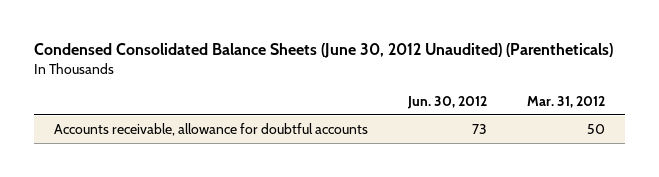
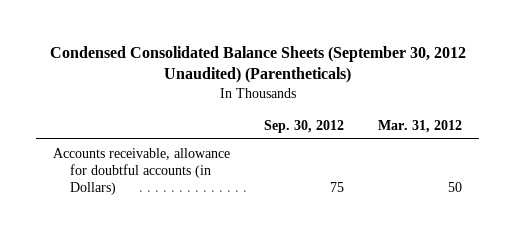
[33,43,613,59] Condensed Consolidated Balance Sheets (June 30, 2012 Unaudited) (Parentheticals) -> [49,45,466,84] Condensed Consolidated Balance Sheets (September 30, 2012 Unaudited) (Parentheticals)
[406,96,487,110] Jun. 30, 2012 -> none
none -> [264,120,345,134] Sep. 30, 2012
[53,123,368,137] Accounts receivable, allowance for doubtful accounts -> [53,147,231,195] Accounts receivable, allowance for doubtful accounts (in Dollars)

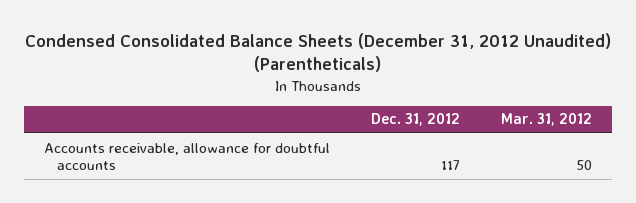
[49,45,466,84] Condensed Consolidated Balance Sheets (September 30, 2012 Unaudited) (Parentheticals) -> [24,33,611,73] Condensed Consolidated Balance Sheets (December 31, 2012 Unaudited) (Parentheticals)
[264,120,345,134] Sep. 30, 2012 -> none
none -> [370,113,460,127] Dec. 31, 2012
[53,147,231,195] Accounts receivable, allowance for doubtful accounts (in Dollars) -> [44,142,331,171] Accounts receivable, allowance for doubtful accounts

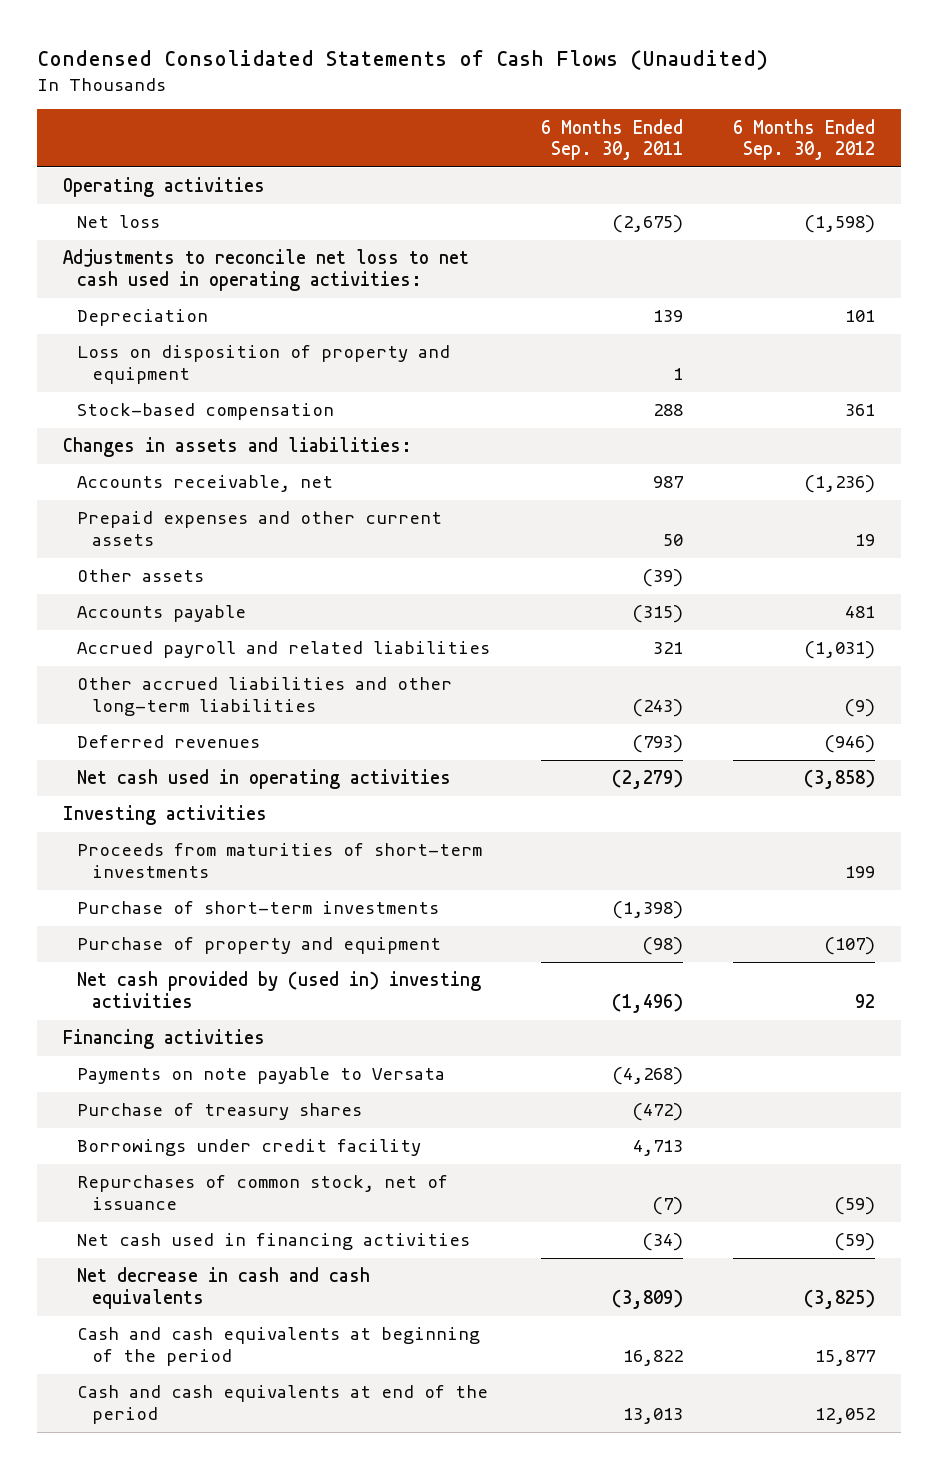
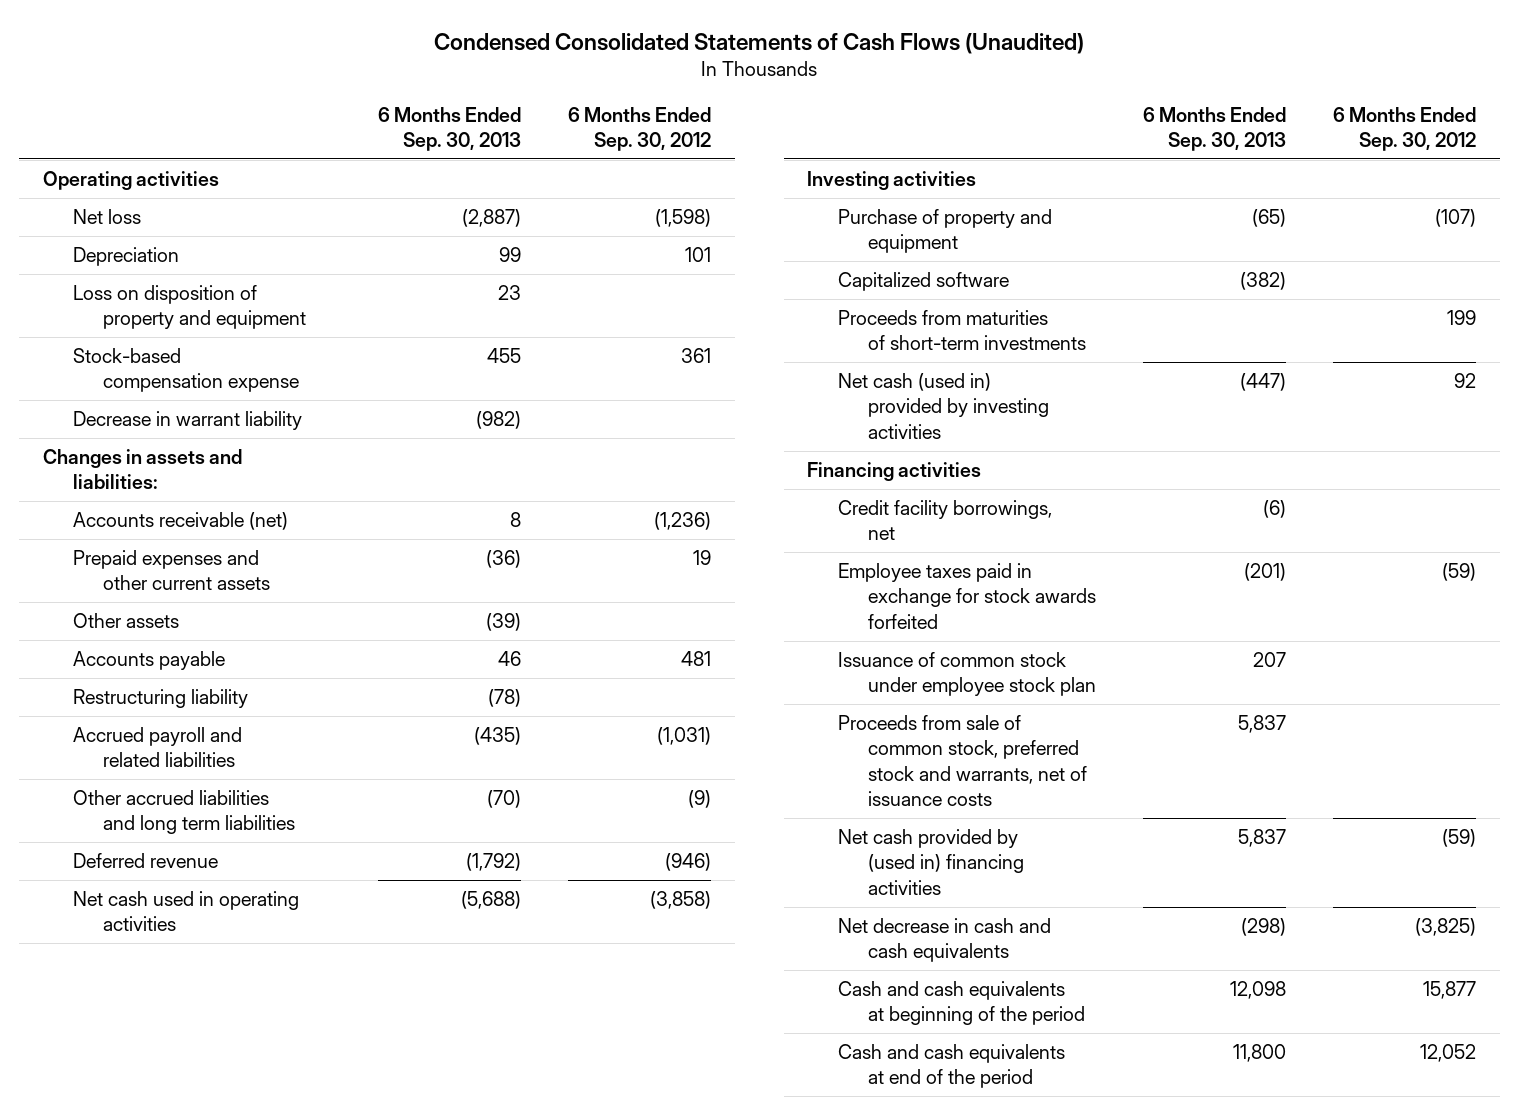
[540,118,683,161] 6 Months Ended Sep. 30, 2011 -> none
none -> [378,106,522,152] 6 Months Ended Sep. 30, 2013
[62,249,469,291] Adjustments to reconcile net loss to net cash used in operating activities: -> none
[77,403,335,421] Stock-based compensation -> [72,348,300,393] Stock-based compensation expense
none -> [72,411,302,431] Decrease in warrant liability
[77,475,334,493] Accounts receivable, net -> [72,512,288,531] Accounts receivable (net)
none -> [72,689,248,709] Restructuring liability
[77,677,453,716] Other accrued liabilities and other long-term liabilities -> [72,790,296,835] Other accrued liabilities and long term liabilities
[77,735,261,749] Deferred revenues -> [72,853,218,869] Deferred revenue
[77,901,440,915] Purchase of short-term investments -> none
none -> [837,272,1009,292] Capitalized software
[77,843,483,878] Proceeds from maturities of short-term investments -> [837,310,1086,351] Proceeds from maturities of short-term investments
[77,971,482,1008] Net cash provided by (used in) investing activities -> [837,373,1049,439] Net cash (used in) provided by investing activities
[77,1067,446,1085] Payments on note payable to Versata -> none
[77,1103,363,1121] Purchase of treasury shares -> none
[77,1175,449,1210] Repurchases of common stock, net of issuance -> none
[77,1139,422,1157] Borrowings under credit facility -> [837,500,1052,541] Credit facility borrowings, net
none -> [837,563,1096,629] Employee taxes paid in exchange for stock awards forfeited
none -> [837,652,1096,697] Issuance of common stock under employee stock plan
none -> [837,715,1087,807] Proceeds from sale of common stock, preferred stock and warrants, net of issuance costs
[77,1233,471,1251] Net cash used in financing activities -> [837,829,1024,895] Net cash provided by (used in) financing activities

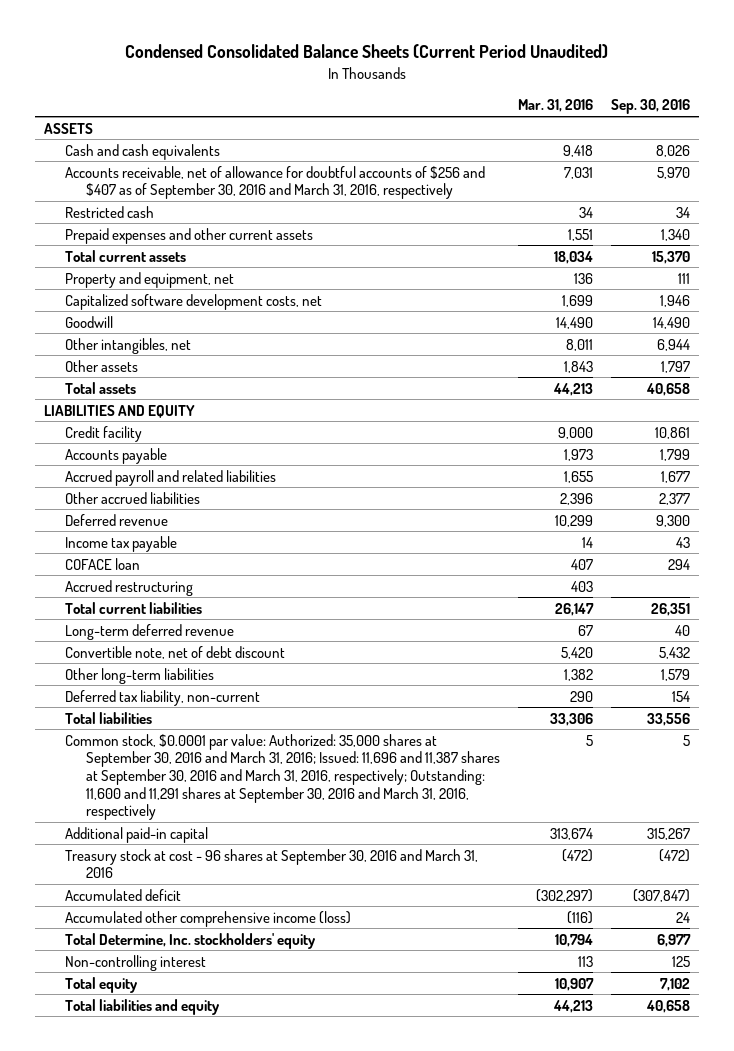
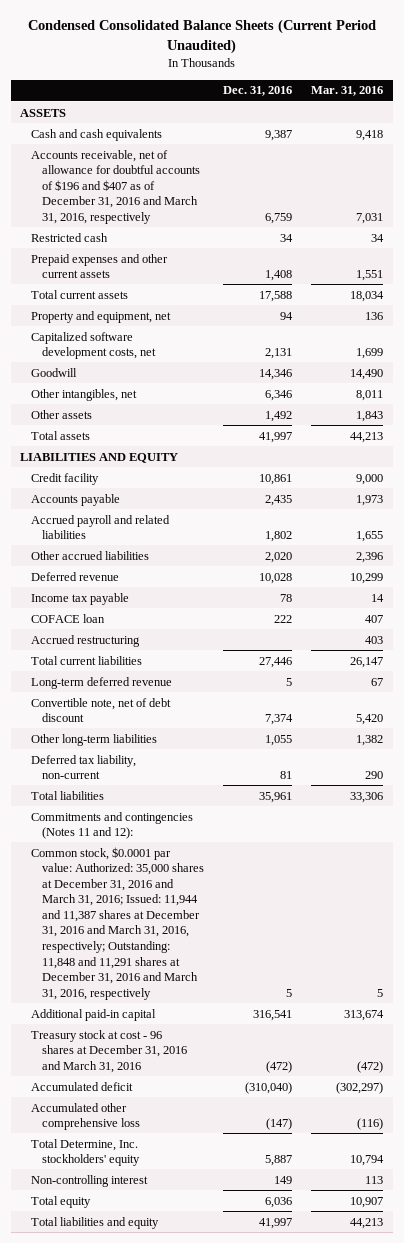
[610,99,690,115] Sep. 30, 2016 -> none
none -> [223,86,293,97] Dec. 31, 2016
[64,165,485,200] Accounts receivable, net of allowance for doubtful accounts of $256 and $407 as of September 30, 2016 and March 31, 2016, respectively -> [31,149,200,224] Accounts receivable, net of allowance for doubtful accounts of $196 and $407 as of December 31, 2016 and March 31, 2016, respectively
none -> [31,811,194,840] Commitments and contingencies (Notes 11 and 12):
[64,733,500,821] Common stock, $0.0001 par value: Authorized: 35,000 shares at September 30, 2016 and March 31, 2016; Issued: 11,696 and 11,387 shares at September 30, 2016 and March 31, 2016, respectively; Outstanding: 11,600 and 11,291 shares at September 30, 2016 and March 31, 2016, respectively -> [31,846,204,1000] Common stock, $0.0001 par value: Authorized: 35,000 shares at December 31, 2016 and March 31, 2016; Issued: 11,944 and 11,387 shares at December 31, 2016 and March 31, 2016, respectively; Outstanding: 11,848 and 11,291 shares at December 31, 2016 and March 31, 2016, respectively
[64,848,478,879] Treasury stock at cost - 96 shares at September 30, 2016 and March 31, 2016 -> [31,1029,187,1073] Treasury stock at cost - 96 shares at December 31, 2016 and March 31, 2016
[64,910,351,927] Accumulated other comprehensive income (loss) -> [31,1102,140,1131] Accumulated other comprehensive loss

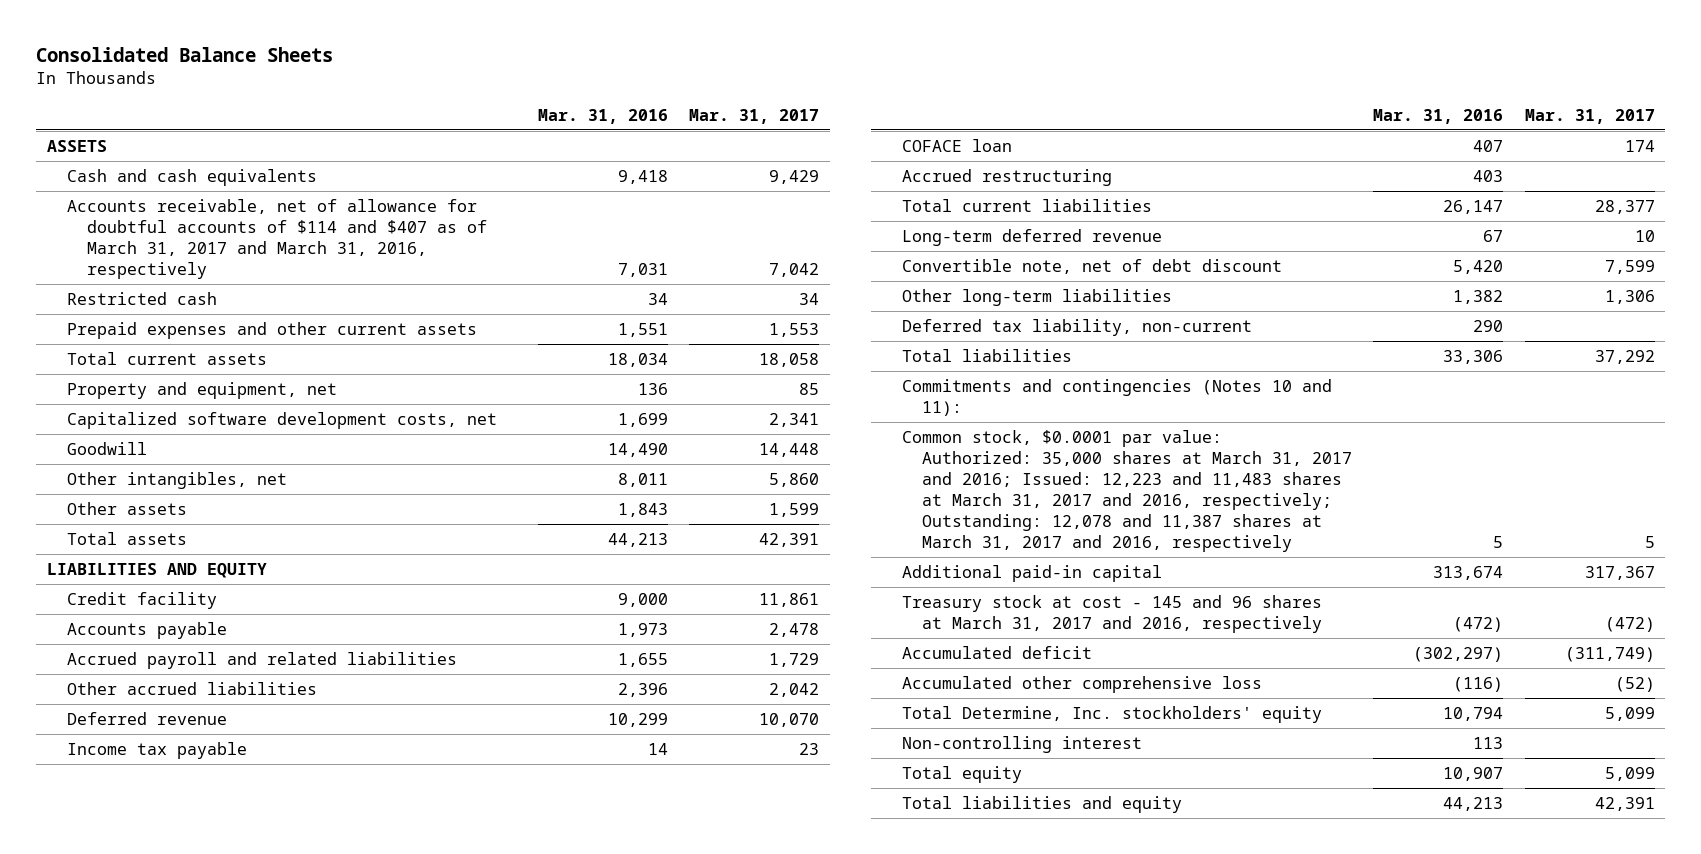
[27,19,376,55] Condensed Consolidated Balance Sheets (Current Period Unaudited) -> [36,46,334,62] Consolidated Balance Sheets
[223,86,293,97] Dec. 31, 2016 -> none
none -> [689,109,820,125] Mar. 31, 2017
[31,149,200,224] Accounts receivable, net of allowance for doubtful accounts of $196 and $407 as of December 31, 2016 and March 31, 2016, respectively -> [66,198,488,279] Accounts receivable, net of allowance for doubtful accounts of $114 and $407 as of March 31, 2017 and March 31, 2016, respectively
[31,811,194,840] Commitments and contingencies (Notes 11 and 12): -> [902,378,1333,416] Commitments and contingencies (Notes 10 and 11):
[31,846,204,1000] Common stock, $0.0001 par value: Authorized: 35,000 shares at December 31, 2016 and March 31, 2016; Issued: 11,944 and 11,387 shares at December 31, 2016 and March 31, 2016, respectively; Outstanding: 11,848 and 11,291 shares at December 31, 2016 and March 31, 2016, respectively -> [902,429,1353,552] Common stock, $0.0001 par value: Authorized: 35,000 shares at March 31, 2017 and 2016; Issued: 12,223 and 11,483 shares at March 31, 2017 and 2016, respectively; Outstanding: 12,078 and 11,387 shares at March 31, 2017 and 2016, respectively
[31,1029,187,1073] Treasury stock at cost - 96 shares at December 31, 2016 and March 31, 2016 -> [902,594,1323,633] Treasury stock at cost - 145 and 96 shares at March 31, 2017 and 2016, respectively

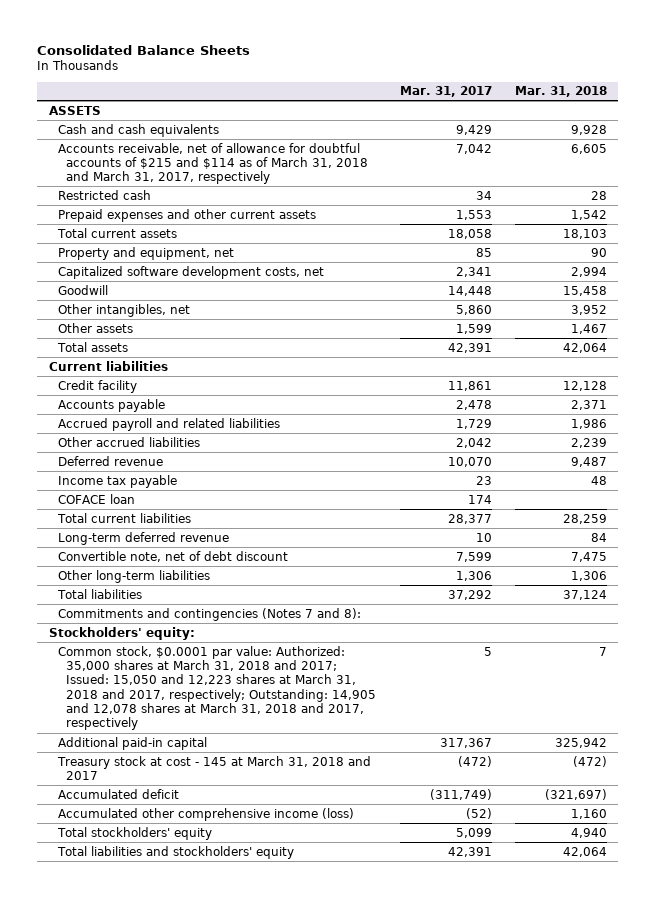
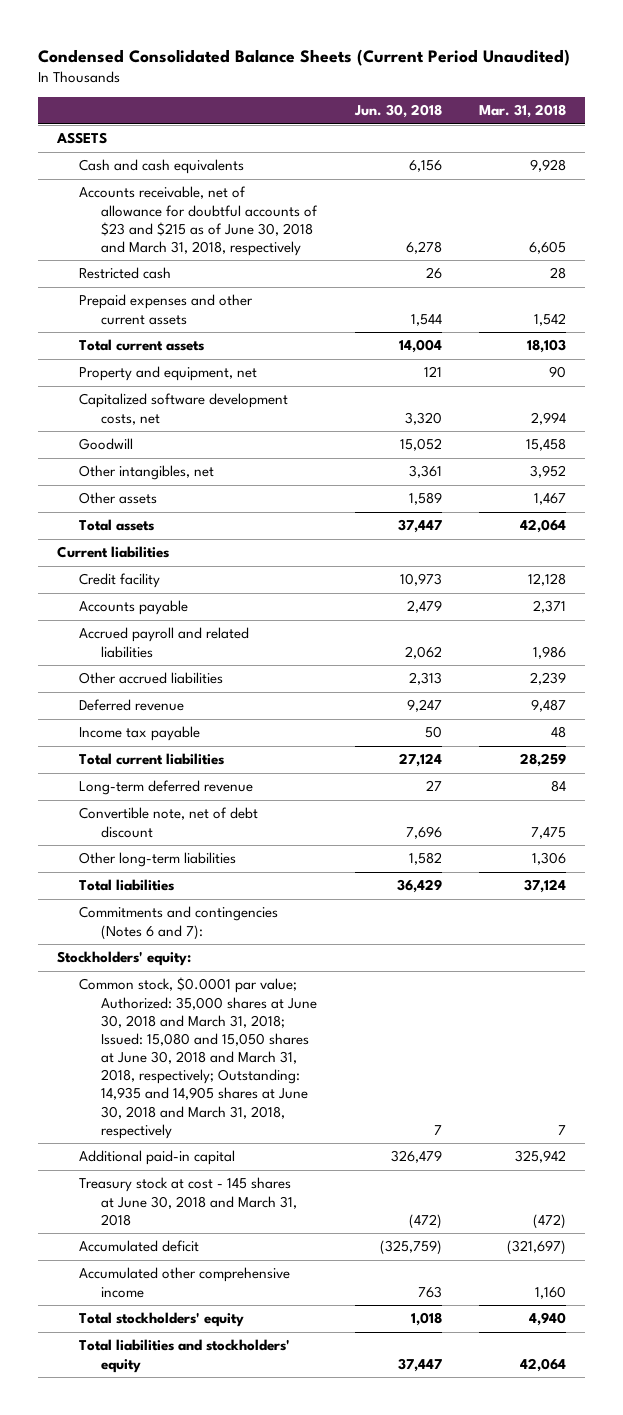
[37,44,251,55] Consolidated Balance Sheets -> [38,48,571,66] Condensed Consolidated Balance Sheets (Current Period Unaudited)
[399,86,492,98] Mar. 31, 2017 -> none
none -> [353,104,442,119] Jun. 30, 2018
[57,142,369,185] Accounts receivable, net of allowance for doubtful accounts of $215 and $114 as of March 31, 2018 and March 31, 2017, respectively -> [79,186,319,256] Accounts receivable, net of allowance for doubtful accounts of $23 and $215 as of June 30, 2018 and March 31, 2018, respectively
[57,493,135,504] COFACE loan -> none
[57,607,361,621] Commitments and contingencies (Notes 7 and 8): -> [79,906,279,940] Commitments and contingencies (Notes 6 and 7):
[57,645,377,731] Common stock, $0.0001 par value: Authorized: 35,000 shares at March 31, 2018 and 2017; Issued: 15,050 and 12,223 shares at March 31, 2018 and 2017, respectively; Outstanding: 14,905 and 12,078 shares at March 31, 2018 and 2017, respectively -> [79,977,318,1139] Common stock, $0.0001 par value; Authorized: 35,000 shares at June 30, 2018 and March 31, 2018; Issued: 15,080 and 15,050 shares at June 30, 2018 and March 31, 2018, respectively; Outstanding: 14,935 and 14,905 shares at June 30, 2018 and March 31, 2018, respectively
[56,755,371,780] Treasury stock at cost - 145 at March 31, 2018 and 2017 -> [79,1177,298,1226] Treasury stock at cost - 145 shares at June 30, 2018 and March 31, 2018
[57,807,354,821] Accumulated other comprehensive income (loss) -> [79,1267,291,1298] Accumulated other comprehensive income

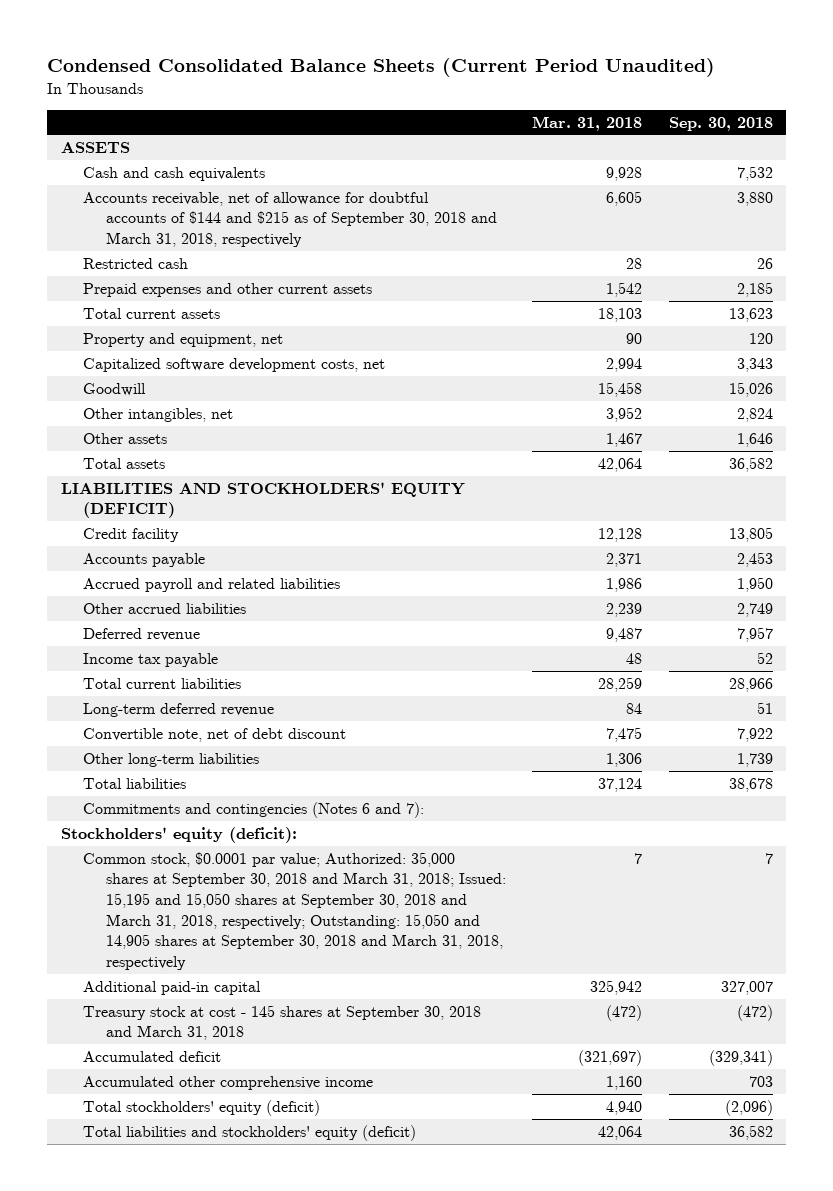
[353,104,442,119] Jun. 30, 2018 -> none
none -> [668,116,773,131] Sep. 30, 2018
[79,186,319,256] Accounts receivable, net of allowance for doubtful accounts of $23 and $215 as of June 30, 2018 and March 31, 2018, respectively -> [83,191,498,248] Accounts receivable, net of allowance for doubtful accounts of $144 and $215 as of September 30, 2018 and March 31, 2018, respectively
[57,546,170,559] Current liabilities -> none
none -> [60,481,465,519] LIABILITIES AND STOCKHOLDERS' EQUITY (DEFICIT)
[57,951,192,967] Stockholders' equity: -> [60,826,297,843] Stockholders' equity (deficit):
[79,977,318,1139] Common stock, $0.0001 par value; Authorized: 35,000 shares at June 30, 2018 and March 31, 2018; Issued: 15,080 and 15,050 shares at June 30, 2018 and March 31, 2018, respectively; Outstanding: 14,935 and 14,905 shares at June 30, 2018 and March 31, 2018, respectively -> [83,851,507,970] Common stock, $0.0001 par value; Authorized: 35,000 shares at September 30, 2018 and March 31, 2018; Issued: 15,195 and 15,050 shares at September 30, 2018 and March 31, 2018, respectively; Outstanding: 15,050 and 14,905 shares at September 30, 2018 and March 31, 2018, respectively
[79,1177,298,1226] Treasury stock at cost - 145 shares at June 30, 2018 and March 31, 2018 -> [83,1004,482,1041] Treasury stock at cost - 145 shares at September 30, 2018 and March 31, 2018
[79,1312,245,1328] Total stockholders' equity -> [83,1099,321,1116] Total stockholders' equity (deficit)
[79,1339,291,1373] Total liabilities and stockholders' equity -> [83,1124,417,1141] Total liabilities and stockholders' equity (deficit)

